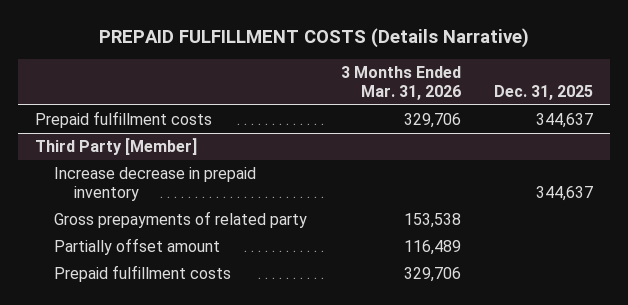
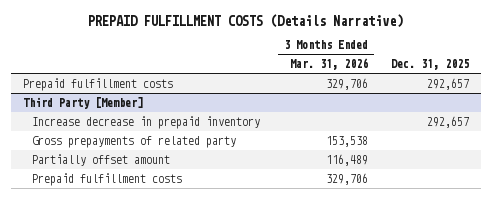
[535,113,593,129] 344,637 -> [427,77,470,90] 292,657
[535,186,593,202] 344,637 -> [427,115,470,128] 292,657

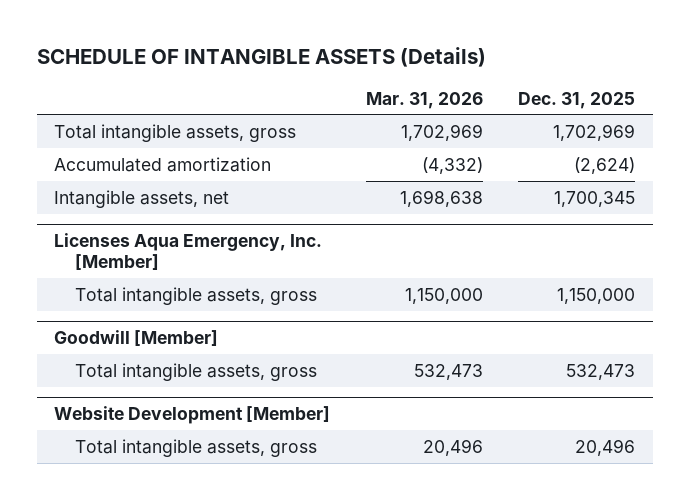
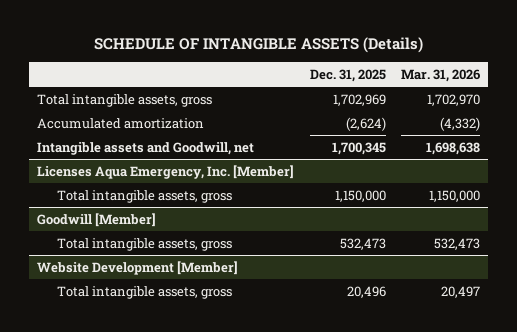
[400,123,483,141] 1,702,969 -> [427,93,481,106] 1,702,970
[54,189,230,208] Intangible assets, net -> [37,141,255,155] Intangible assets and Goodwill, net
[422,438,483,456] 20,496 -> [441,285,481,298] 20,497

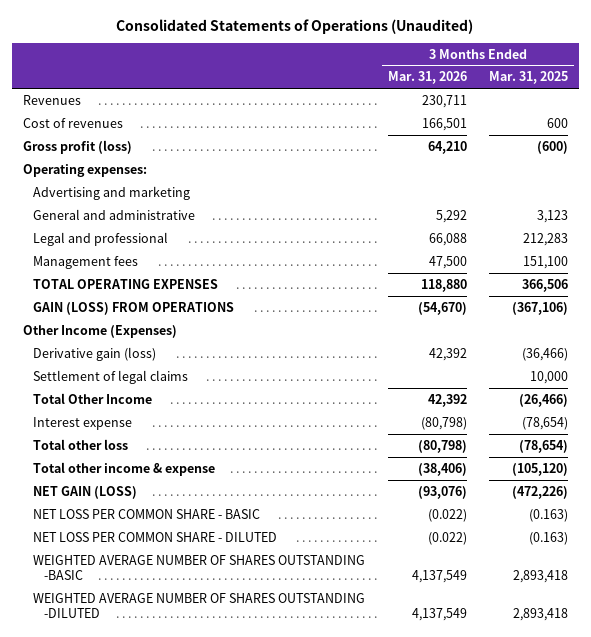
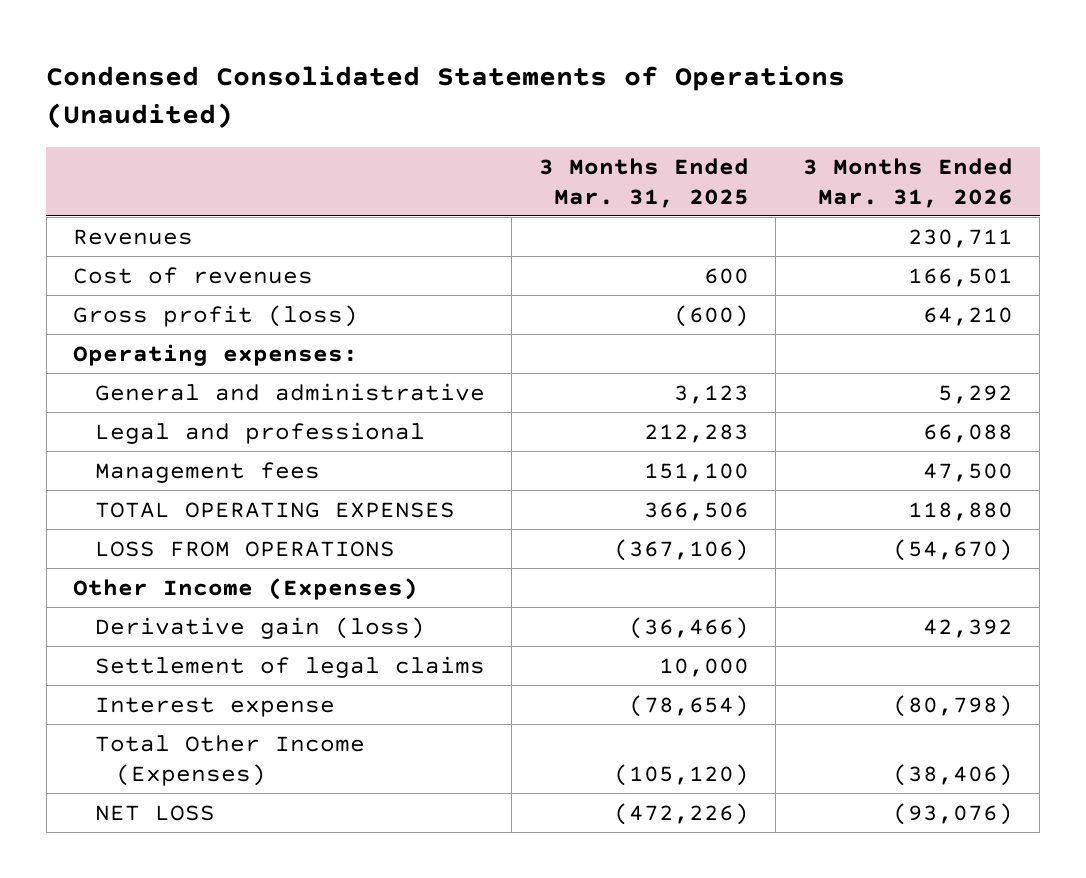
[116,18,474,34] Consolidated Statements of Operations (Unaudited) -> [46,65,846,129] Condensed Consolidated Statements of Operations (Unaudited)
[33,185,191,200] Advertising and marketing -> none
[33,301,235,315] GAIN (LOSS) FROM OPERATIONS -> [94,540,395,557] LOSS FROM OPERATIONS
[33,392,153,404] Total Other Income -> none
[33,438,129,450] Total other loss -> none
[33,508,261,519] NET LOSS PER COMMON SHARE - BASIC -> none
[33,531,278,542] NET LOSS PER COMMON SHARE - DILUTED -> none
[33,554,366,580] WEIGHTED AVERAGE NUMBER OF SHARES OUTSTANDING -BASIC -> none
[33,592,366,618] WEIGHTED AVERAGE NUMBER OF SHARES OUTSTANDING -DILUTED -> none
[33,461,216,476] Total other income & expense -> [94,734,365,786] Total Other Income (Expenses)
[33,485,138,499] NET GAIN (LOSS) -> [94,804,215,821] NET LOSS

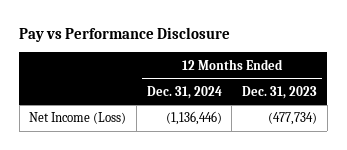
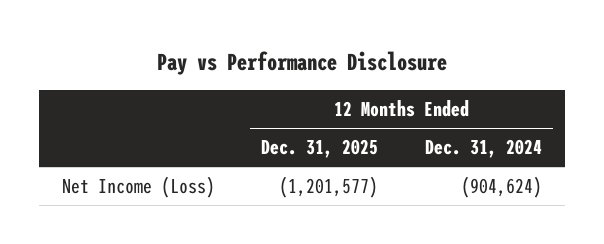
[242,85,318,99] Dec. 31, 2023 -> none
none -> [261,139,379,159] Dec. 31, 2025
[165,111,222,126] (1,136,446) -> [460,176,542,199] (904,624)

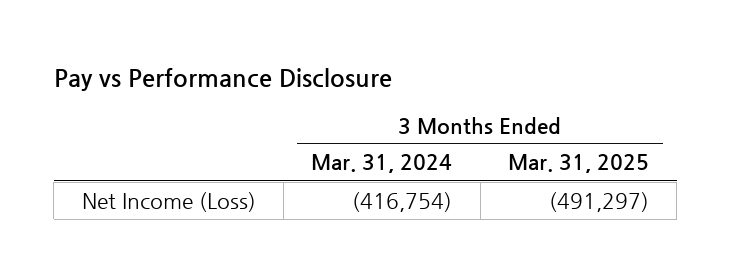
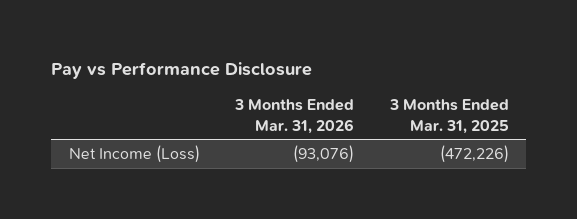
[311,154,453,174] Mar. 31, 2024 -> none
none -> [234,99,355,134] 3 Months Ended Mar. 31, 2026
[549,191,650,212] (491,297) -> [439,145,509,164] (472,226)

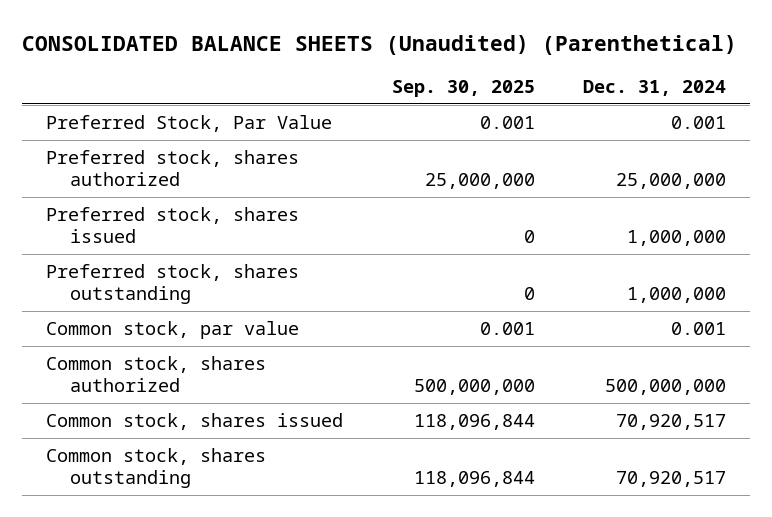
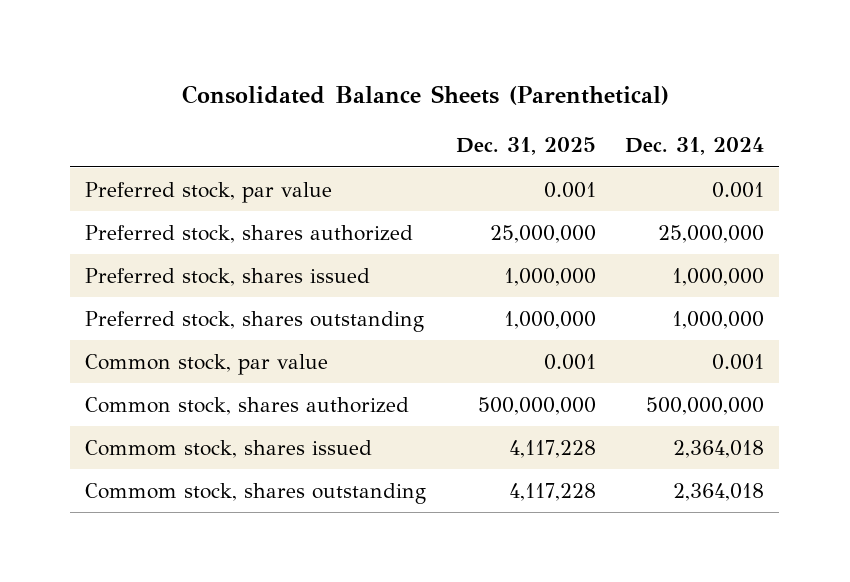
[22,34,738,55] CONSOLIDATED BALANCE SHEETS (Unaudited) (Parenthetical) -> [181,84,669,105] Consolidated Balance Sheets (Parenthetical)
[391,80,535,98] Sep. 30, 2025 -> none
none -> [455,137,596,156] Dec. 31, 2025
[46,114,333,132] Preferred Stock, Par Value -> [85,181,333,203] Preferred stock, par value
[46,412,344,430] Common stock, shares issued -> [85,439,373,458] Commom stock, shares issued
[616,413,727,430] 70,920,517 -> [673,439,765,458] 2,364,018
[46,447,267,489] Common stock, shares outstanding -> [85,482,427,504] Commom stock, shares outstanding
[616,471,727,488] 70,920,517 -> [673,482,765,501] 2,364,018

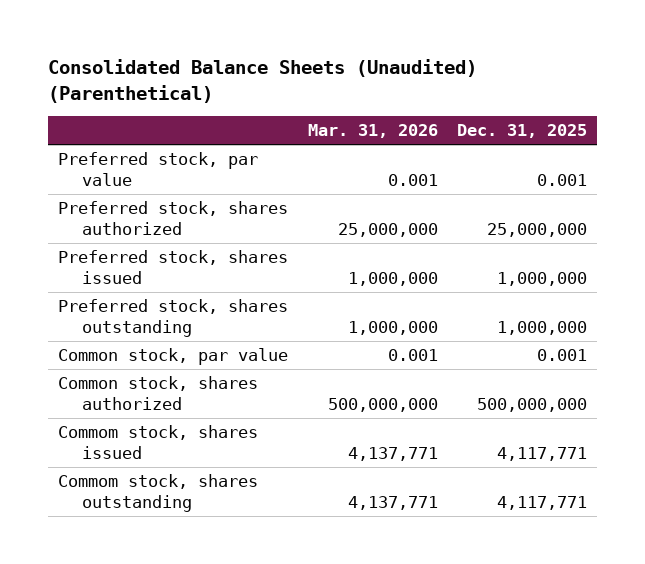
[181,84,669,105] Consolidated Balance Sheets (Parenthetical) -> [47,58,477,103] Consolidated Balance Sheets (Unaudited) (Parenthetical)
[625,137,765,156] Dec. 31, 2024 -> none
none -> [307,124,438,139] Mar. 31, 2026
[508,439,596,458] 4,117,228 -> [497,447,588,462] 4,117,771
[508,482,596,501] 4,117,228 -> [497,496,588,511] 4,117,771

